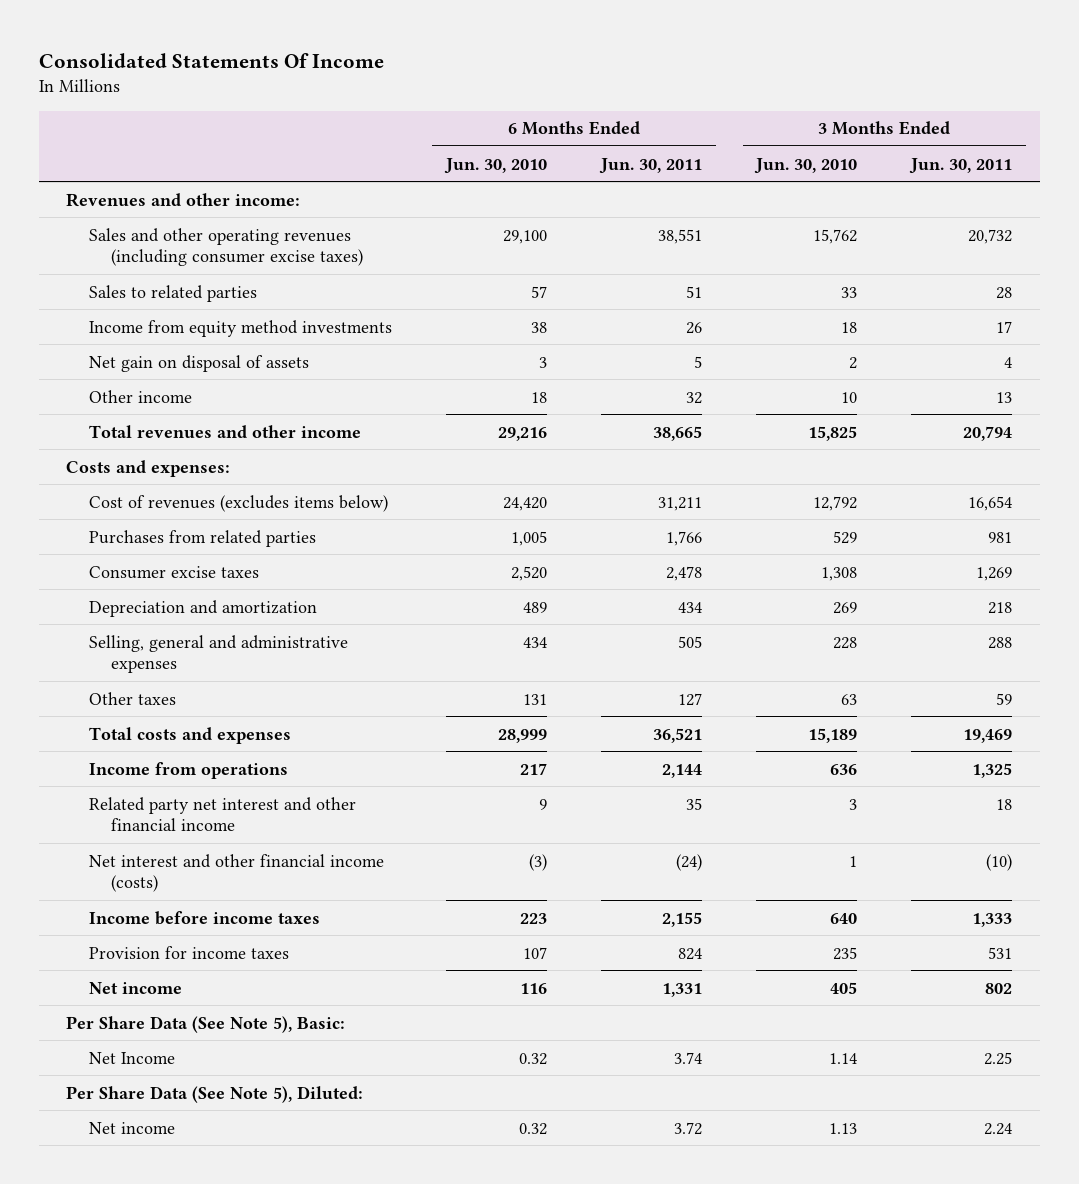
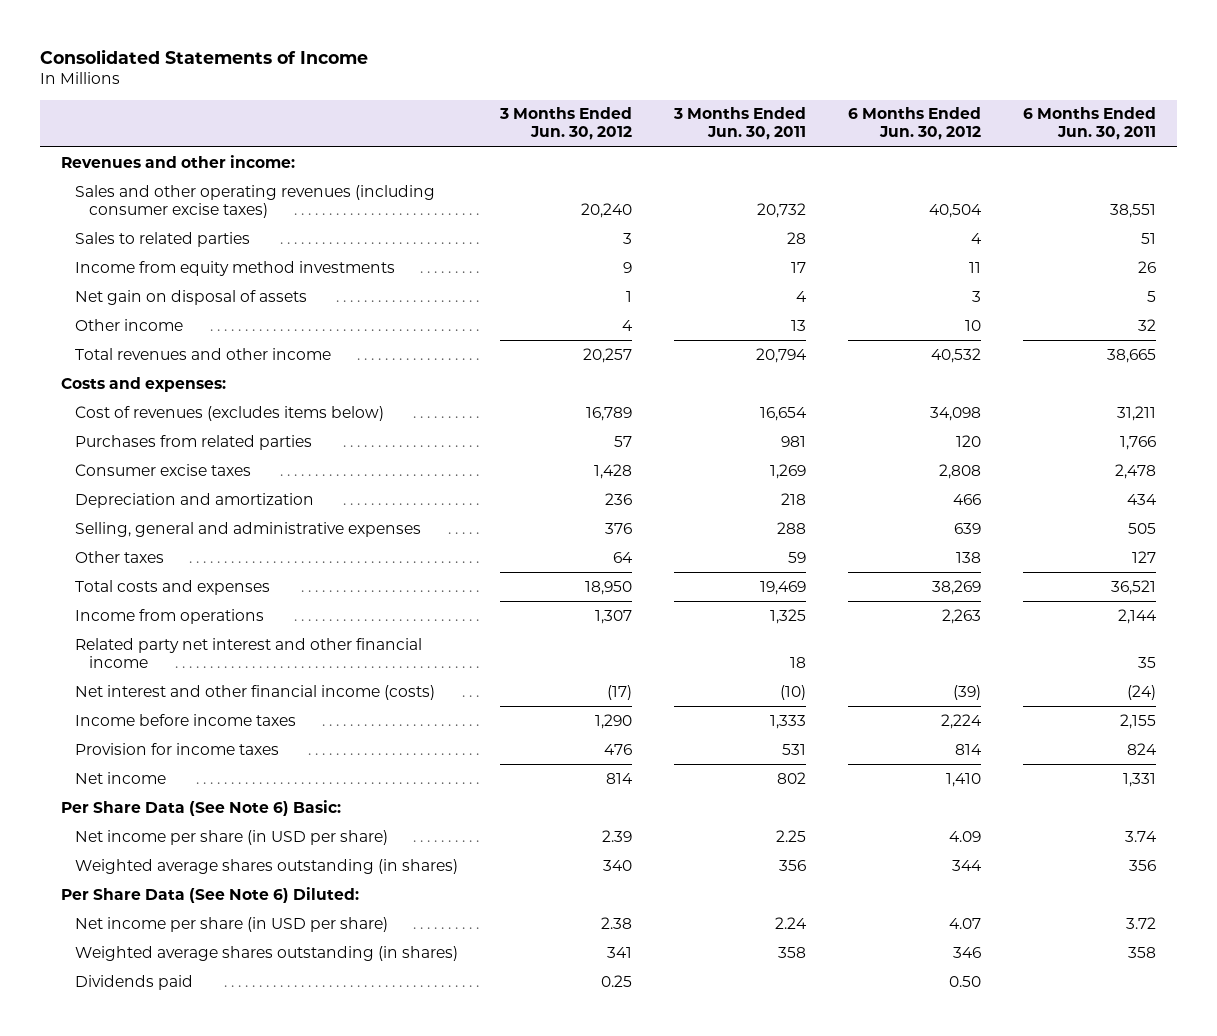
[39,52,385,68] Consolidated Statements Of Income -> [39,48,368,64] Consolidated Statements of Income
[443,157,547,174] Jun. 30, 2010 -> none
[754,157,858,174] Jun. 30, 2010 -> none
none -> [499,107,633,141] 3 Months Ended Jun. 30, 2012
none -> [848,107,982,141] 6 Months Ended Jun. 30, 2012
[66,1015,346,1033] Per Share Data (See Note 5), Basic: -> [60,799,341,816] Per Share Data (See Note 6) Basic:
[88,1051,175,1064] Net Income -> [75,829,389,845] Net income per share (in USD per share)
none -> [75,858,459,874] Weighted average shares outstanding (in shares)
[66,1085,364,1103] Per Share Data (See Note 5), Diluted: -> [60,886,359,903] Per Share Data (See Note 6) Diluted:
[88,1121,175,1134] Net income -> [75,916,389,932] Net income per share (in USD per share)
none -> [75,945,459,961] Weighted average shares outstanding (in shares)
none -> [75,974,194,990] Dividends paid

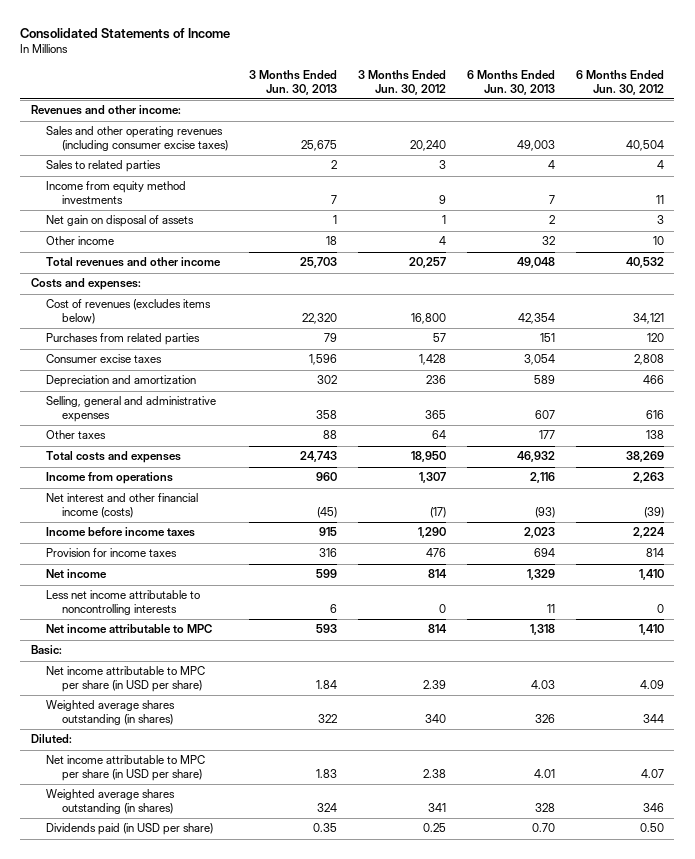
[673,107,807,141] 3 Months Ended Jun. 30, 2011 -> none
[1023,107,1157,141] 6 Months Ended Jun. 30, 2011 -> none
none -> [248,70,337,95] 3 Months Ended Jun. 30, 2013
none -> [466,70,555,95] 6 Months Ended Jun. 30, 2013
[586,406,633,421] 16,789 -> [410,312,446,324] 16,800
[930,406,982,421] 34,098 -> [632,312,664,324] 34,121
[605,522,633,534] 376 -> [424,409,446,419] 365
[954,522,982,534] 639 -> [645,409,664,419] 616
[75,637,423,668] Related party net interest and other financial income -> none
none -> [46,590,201,615] Less net income attributable to noncontrolling interests
none -> [46,624,213,634] Net income attributable to MPC
[60,799,341,816] Per Share Data (See Note 6) Basic: -> [30,645,62,656] Basic:
[75,829,389,845] Net income per share (in USD per share) -> [46,666,206,692] Net income attributable to MPC per share (in USD per share)
[60,886,359,903] Per Share Data (See Note 6) Diluted: -> [30,734,72,744] Diluted:
[75,916,389,932] Net income per share (in USD per share) -> [46,755,206,781] Net income attributable to MPC per share (in USD per share)
[75,974,194,990] Dividends paid -> [46,823,214,836] Dividends paid (in USD per share)

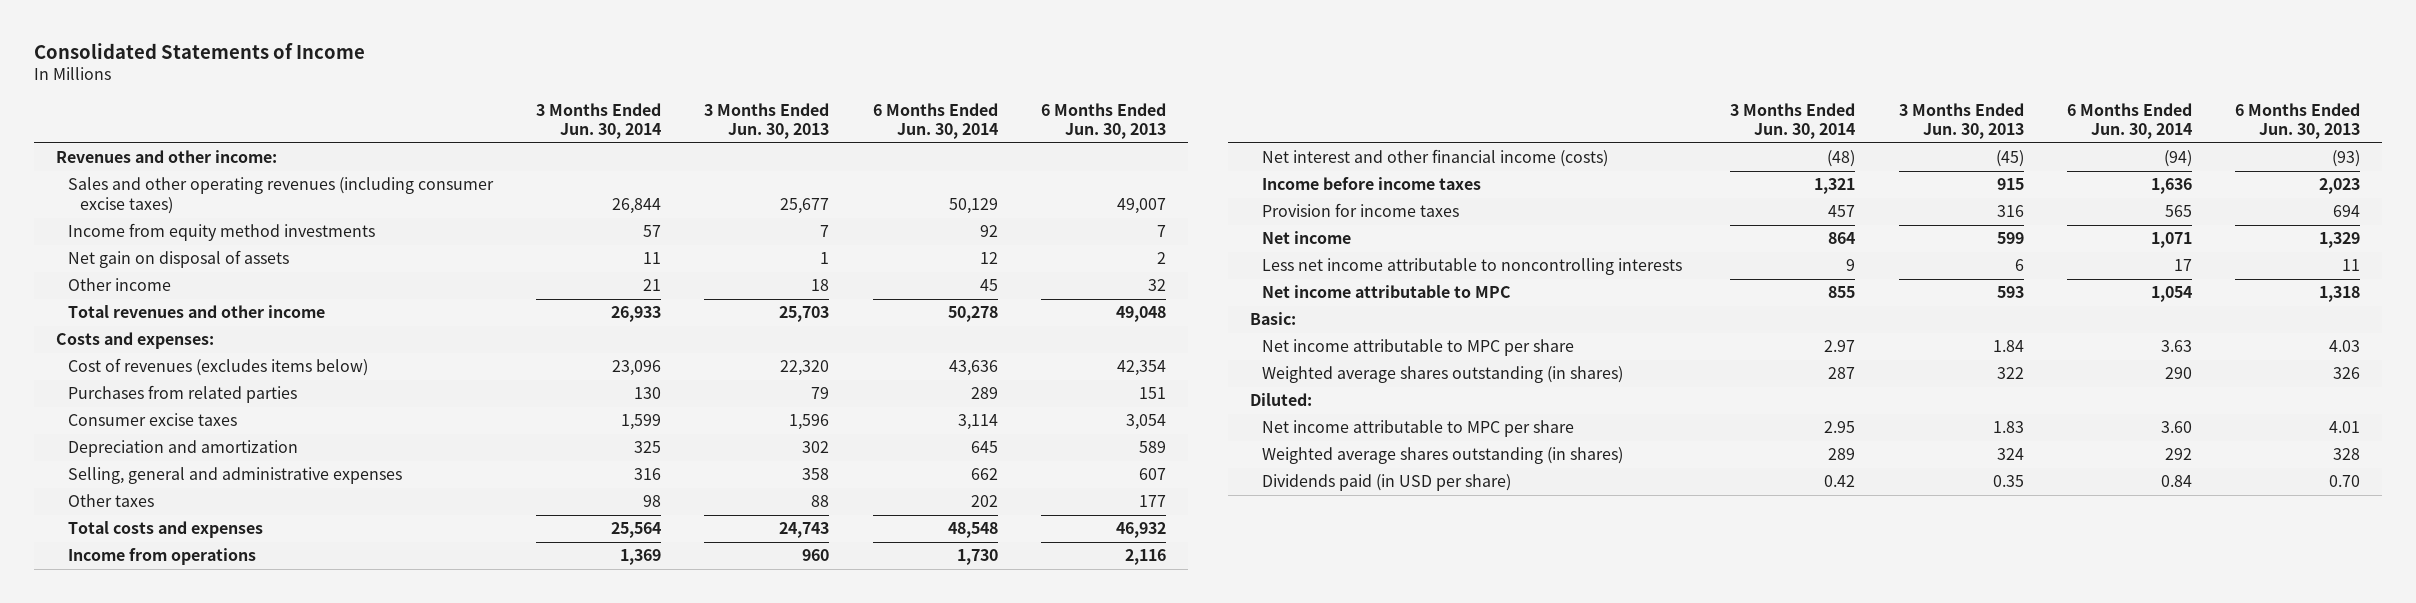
[357,70,446,95] 3 Months Ended Jun. 30, 2012 -> none
[575,70,664,95] 6 Months Ended Jun. 30, 2012 -> none
none -> [536,102,662,140] 3 Months Ended Jun. 30, 2014
none -> [872,102,998,140] 6 Months Ended Jun. 30, 2014
[46,160,162,173] Sales to related parties -> none
[300,139,337,151] 25,675 -> [780,198,830,215] 25,677
[516,139,555,151] 49,003 -> [1117,198,1167,215] 49,007
[46,666,206,692] Net income attributable to MPC per share (in USD per share) -> [1261,339,1574,357] Net income attributable to MPC per share
[46,755,206,781] Net income attributable to MPC per share (in USD per share) -> [1261,420,1574,438] Net income attributable to MPC per share

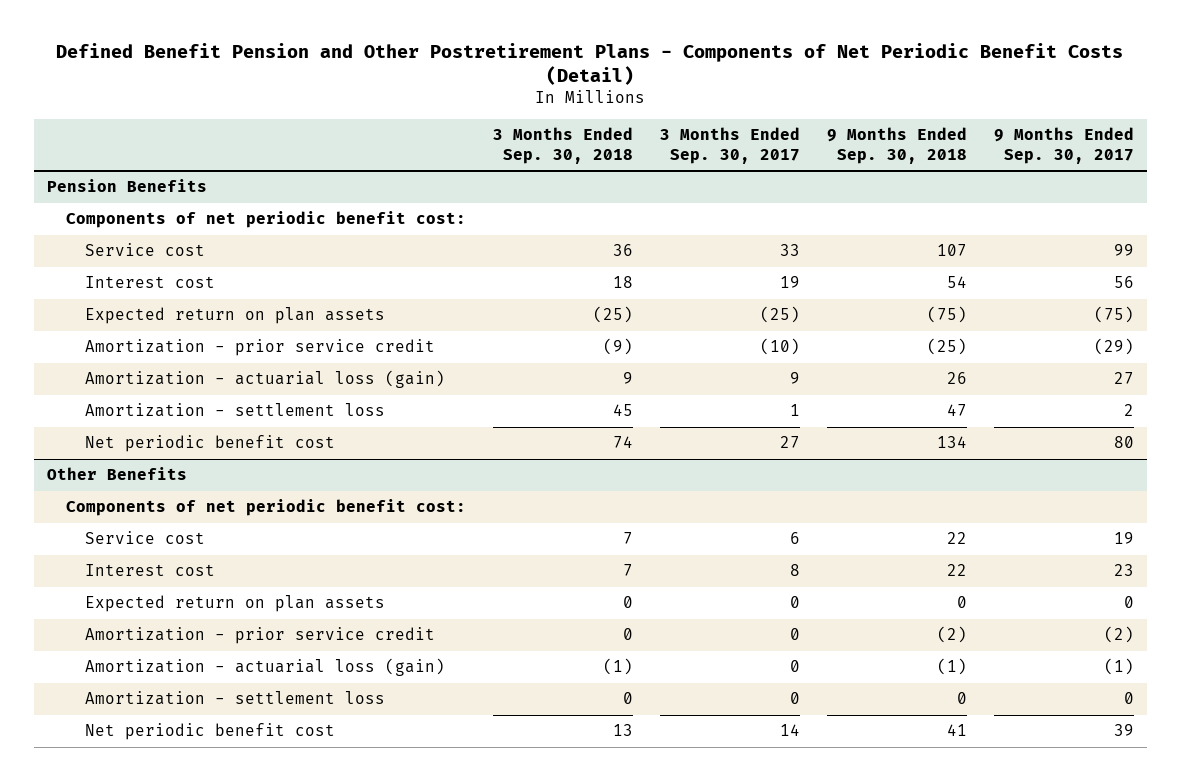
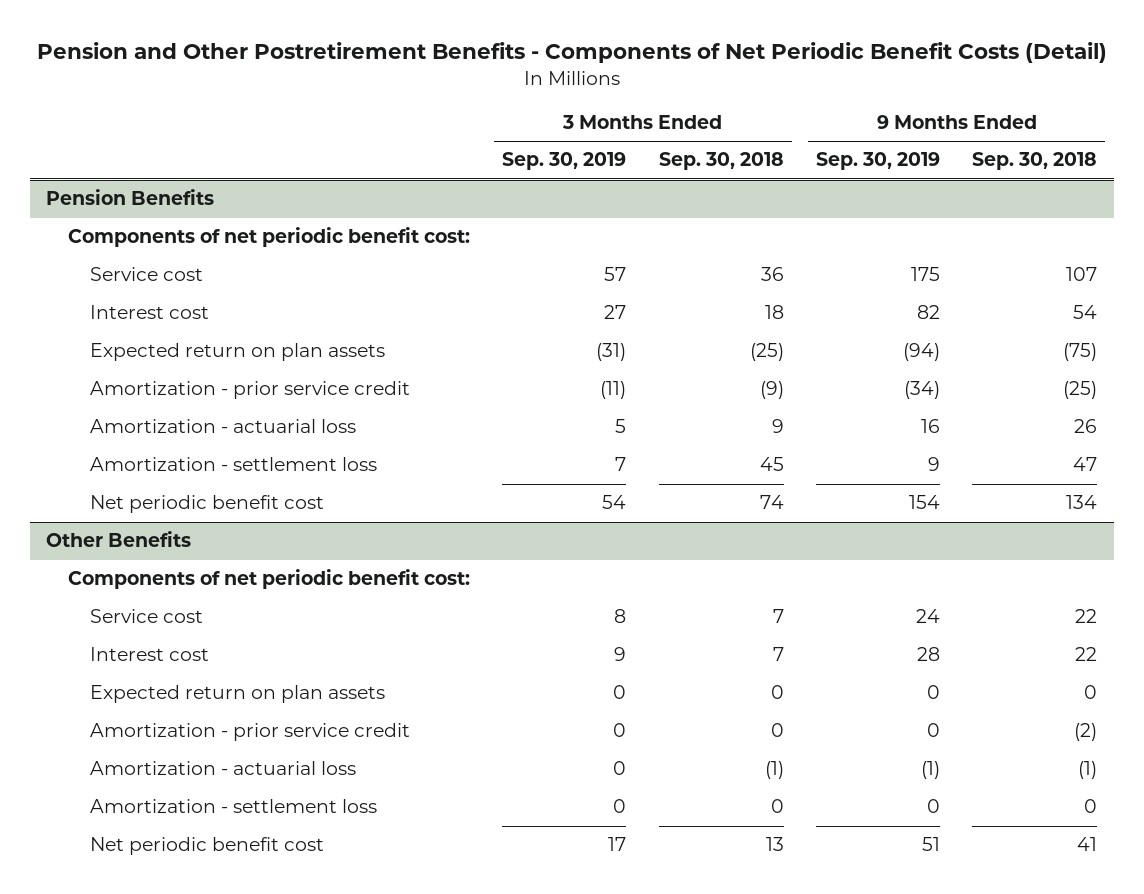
[56,43,1124,86] Defined Benefit Pension and Other Postretirement Plans - Components of Net Periodic Benefit Costs (Detail) -> [36,42,1107,64] Pension and Other Postretirement Benefits - Components of Net Periodic Benefit Costs (Detail)
[659,127,800,164] 3 Months Ended Sep. 30, 2017 -> none
[993,127,1134,164] 9 Months Ended Sep. 30, 2017 -> none
none -> [502,152,627,171] Sep. 30, 2019
none -> [816,152,941,171] Sep. 30, 2019
[85,370,446,389] Amortization - actuarial loss (gain) -> [89,419,356,434] Amortization - actuarial loss
[85,658,446,677] Amortization - actuarial loss (gain) -> [89,761,356,776] Amortization - actuarial loss

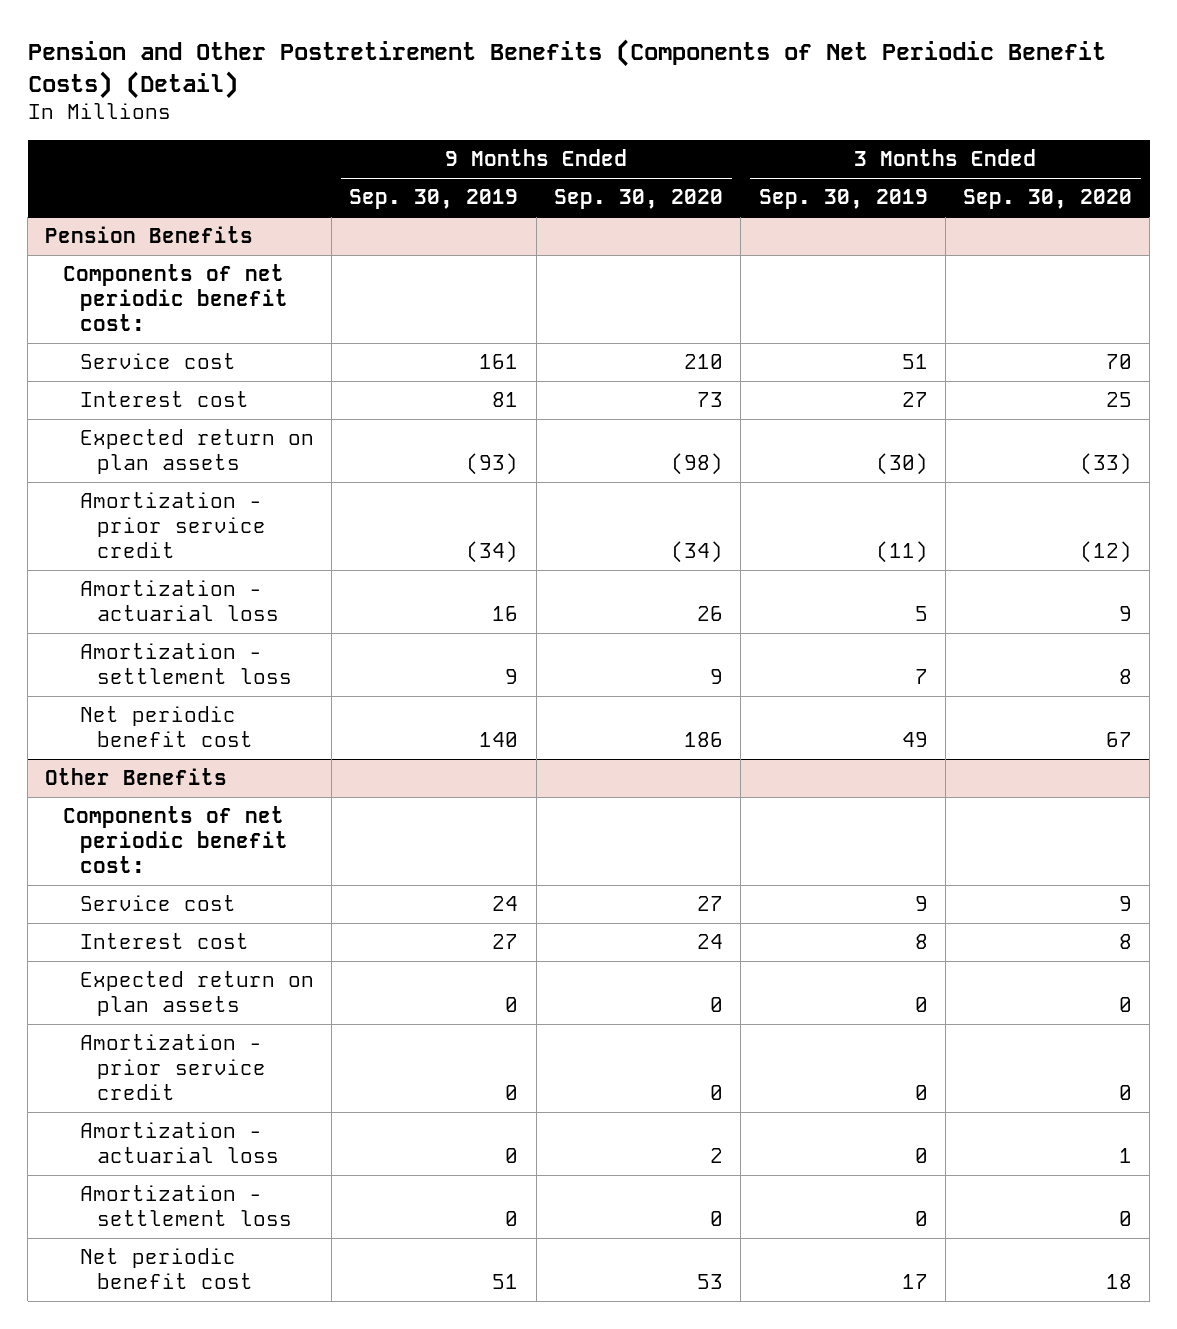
[36,42,1107,64] Pension and Other Postretirement Benefits - Components of Net Periodic Benefit Costs (Detail) -> [27,38,1106,99] Pension and Other Postretirement Benefits (Components of Net Periodic Benefit Costs) (Detail)
[658,152,784,171] Sep. 30, 2018 -> none
[972,152,1098,171] Sep. 30, 2018 -> none
none -> [553,189,723,210] Sep. 30, 2020
none -> [963,189,1133,210] Sep. 30, 2020
[604,267,627,282] 57 -> [901,354,928,370] 51
[911,267,941,282] 175 -> [479,354,519,370] 161
[917,305,941,320] 82 -> [492,392,519,408] 81
[596,343,627,362] (31) -> [875,453,928,476] (30)
[903,343,941,362] (94) -> [466,453,519,476] (93)
[602,495,627,510] 54 -> [901,732,928,748] 49
[909,495,941,510] 154 -> [479,732,519,748] 140
[614,609,627,624] 8 -> [914,896,928,912] 9
[614,647,627,662] 9 -> [914,934,928,950] 8
[917,647,941,662] 28 -> [492,934,519,950] 27
[921,761,941,780] (1) -> [505,1148,519,1164] 0

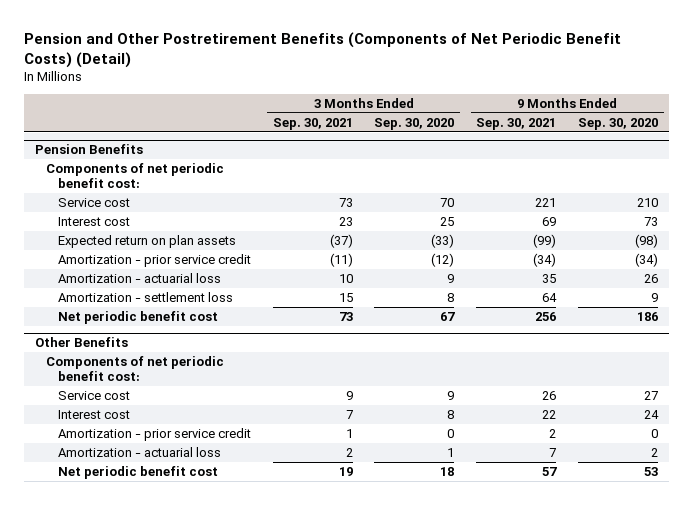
[349,189,519,210] Sep. 30, 2019 -> none
[758,189,928,210] Sep. 30, 2019 -> none
none -> [272,117,353,130] Sep. 30, 2021
none -> [476,117,557,130] Sep. 30, 2021
[79,971,314,1017] Expected return on plan assets -> none
[79,1185,293,1227] Amortization - settlement loss -> none

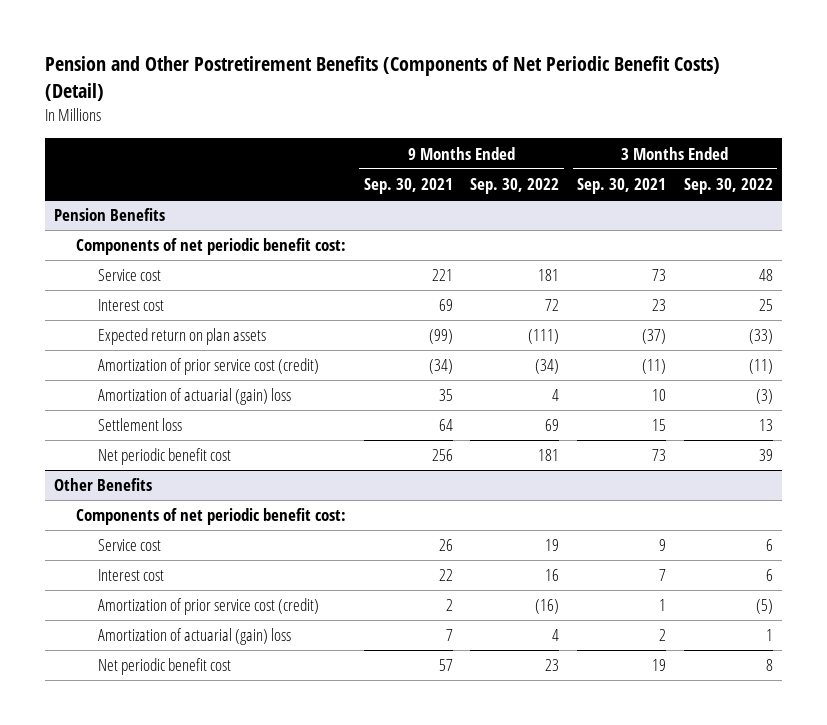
[374,117,455,130] Sep. 30, 2020 -> none
[578,117,659,130] Sep. 30, 2020 -> none
none -> [470,177,560,194] Sep. 30, 2022
none -> [684,177,774,194] Sep. 30, 2022
[57,253,251,267] Amortization - prior service credit -> [98,358,320,376] Amortization of prior service cost (credit)
[57,272,221,283] Amortization - actuarial loss -> [98,388,292,406] Amortization of actuarial (gain) loss
[57,291,233,302] Amortization - settlement loss -> [98,418,183,432] Settlement loss
[57,427,251,441] Amortization - prior service credit -> [98,598,320,616] Amortization of prior service cost (credit)
[57,446,221,457] Amortization - actuarial loss -> [98,628,292,646] Amortization of actuarial (gain) loss

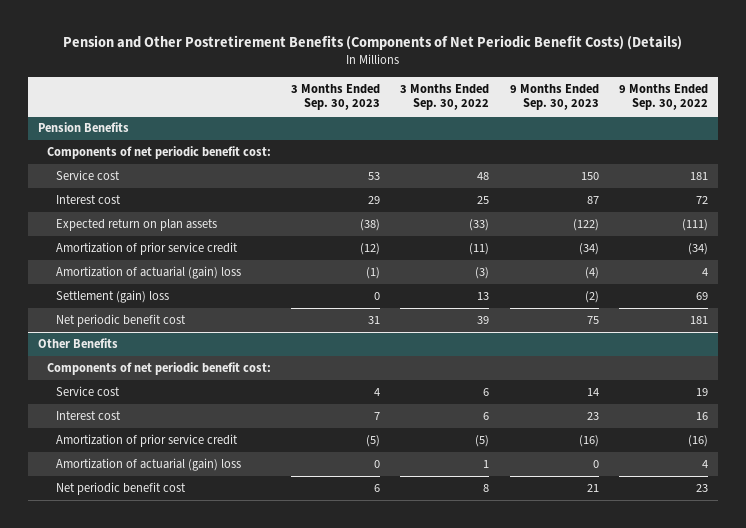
[44,56,720,102] Pension and Other Postretirement Benefits (Components of Net Periodic Benefit Costs) (Detail) -> [62,35,682,51] Pension and Other Postretirement Benefits (Components of Net Periodic Benefit Costs) (Details)
[363,177,453,194] Sep. 30, 2021 -> none
[577,177,667,194] Sep. 30, 2021 -> none
none -> [291,83,381,111] 3 Months Ended Sep. 30, 2023
none -> [509,83,599,111] 9 Months Ended Sep. 30, 2023
[98,358,320,376] Amortization of prior service cost (credit) -> [55,242,238,256] Amortization of prior service credit
[98,418,183,432] Settlement loss -> [55,290,169,304] Settlement (gain) loss
[98,598,320,616] Amortization of prior service cost (credit) -> [55,434,238,448] Amortization of prior service credit

